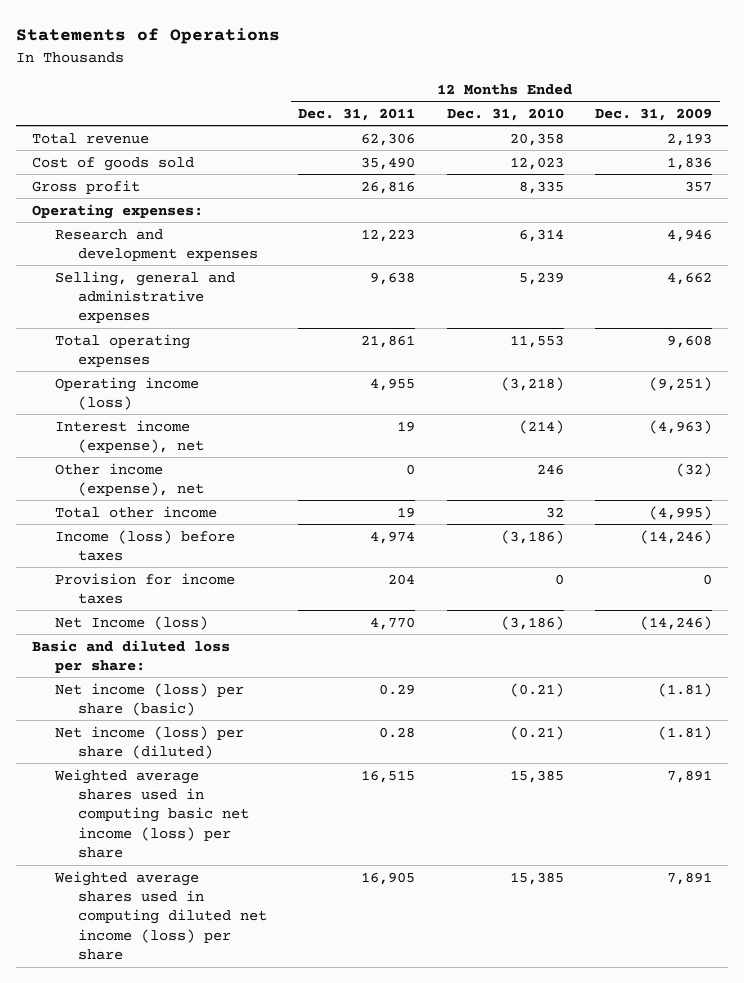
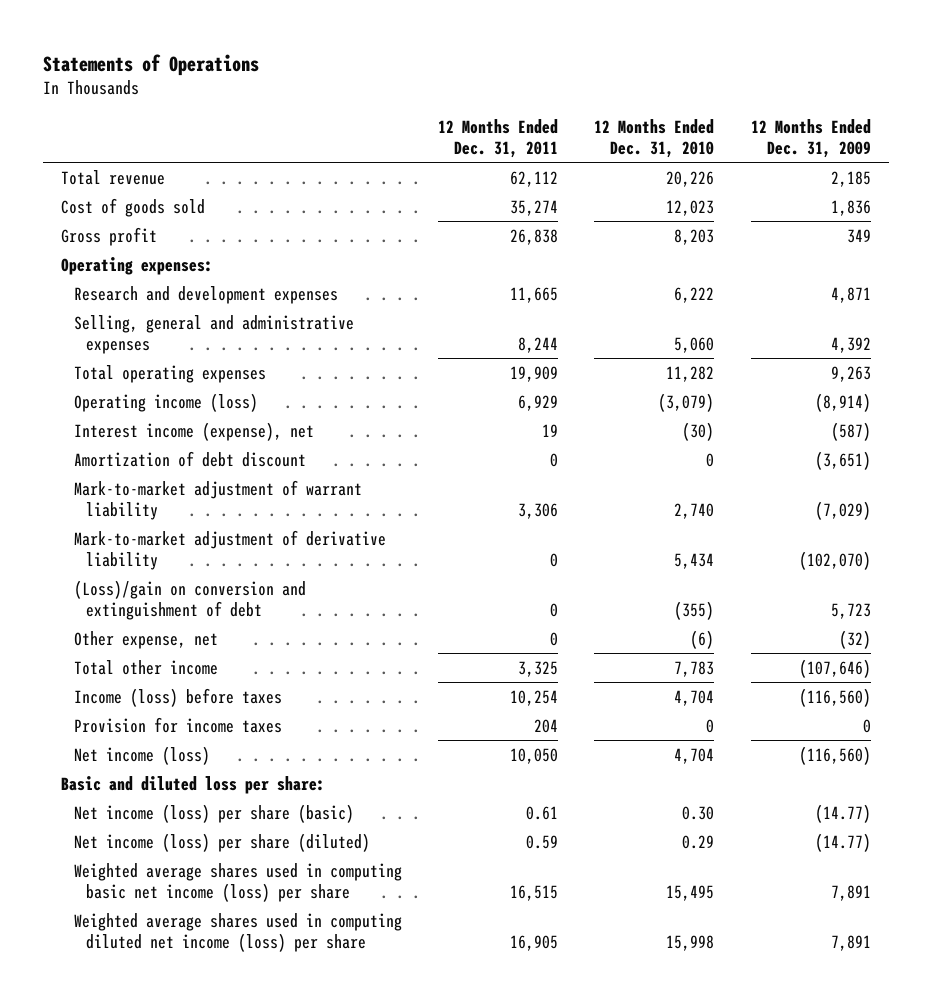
[361,132,416,146] 62,306 -> [510,170,559,187] 62,112
[509,132,564,146] 20,358 -> [666,170,715,187] 20,226
[667,132,713,146] 2,193 -> [830,170,871,187] 2,185
[361,156,416,170] 35,490 -> [510,199,559,216] 35,274
[361,180,416,194] 26,816 -> [510,228,559,245] 26,838
[518,180,564,194] 8,335 -> [674,228,715,245] 8,203
[685,180,713,192] 357 -> [846,228,871,243] 349
[361,228,416,242] 12,223 -> [510,286,559,303] 11,665
[518,228,564,242] 6,314 -> [674,286,715,303] 6,222
[667,228,713,242] 4,946 -> [830,286,871,303] 4,871
[370,271,416,285] 9,638 -> [518,336,559,353] 8,244
[518,271,564,285] 5,239 -> [674,336,715,353] 5,060
[667,271,713,285] 4,662 -> [830,336,871,353] 4,392
[361,334,416,348] 21,861 -> [510,365,559,382] 19,909
[509,334,564,348] 11,553 -> [666,365,715,382] 11,282
[667,334,713,348] 9,608 -> [830,365,871,382] 9,263
[370,377,416,391] 4,955 -> [518,394,559,411] 6,929
[500,376,564,391] (3,218) -> [658,392,715,412] (3,079)
[649,376,713,391] (9,251) -> [814,392,871,412] (8,914)
[518,419,564,434] (214) -> [682,421,715,441] (30)
[649,419,713,434] (4,963) -> [830,421,871,441] (587)
none -> [73,450,306,467] Amortization of debt discount
none -> [73,479,362,520] Mark-to-market adjustment of warrant liability
none -> [73,529,386,570] Mark-to-market adjustment of derivative liability
none -> [73,579,306,620] (Loss)/gain on conversion and extinguishment of debt
[54,462,204,496] Other income (expense), net -> [73,630,218,649] Other expense, net
[536,463,564,475] 246 -> [690,629,715,649] (6)
[397,506,416,518] 19 -> [518,660,559,677] 3,325
[545,506,564,518] 32 -> [674,660,715,677] 7,783
[649,505,713,520] (4,995) -> [798,658,871,678] (107,646)
[370,530,416,544] 4,974 -> [510,689,559,706] 10,254
[500,529,564,544] (3,186) -> [674,689,715,706] 4,704
[640,529,713,544] (14,246) -> [798,687,871,707] (116,560)
[54,615,208,630] Net Income (loss) -> [73,745,210,765] Net income (loss)
[370,616,416,630] 4,770 -> [510,747,559,764] 10,050
[500,615,564,630] (3,186) -> [674,747,715,764] 4,704
[640,615,713,630] (14,246) -> [798,745,871,765] (116,560)
[379,683,416,695] 0.29 -> [526,805,559,820] 0.61
[509,682,564,697] (0.21) -> [682,805,715,820] 0.30
[658,682,713,697] (1.81) -> [814,803,871,823] (14.77)
[379,726,416,738] 0.28 -> [526,834,559,849] 0.59
[509,725,564,740] (0.21) -> [682,834,715,849] 0.29
[658,725,713,740] (1.81) -> [814,832,871,852] (14.77)
[509,769,564,783] 15,385 -> [666,884,715,901] 15,495
[509,871,564,885] 15,385 -> [666,934,715,951] 15,998

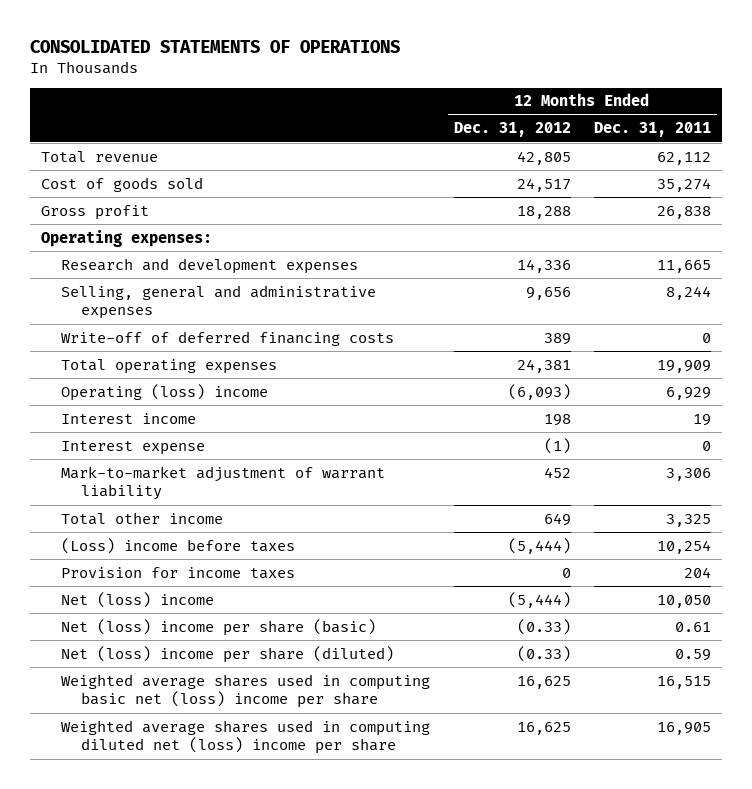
[43,53,260,76] Statements of Operations -> [29,39,400,53] CONSOLIDATED STATEMENTS OF OPERATIONS
[594,118,715,158] 12 Months Ended Dec. 31, 2010 -> none
[750,118,871,158] 12 Months Ended Dec. 31, 2009 -> none
none -> [453,122,571,138] Dec. 31, 2012
none -> [61,330,395,346] Write-off of deferred financing costs
[73,450,306,467] Amortization of debt discount -> none
[73,392,258,412] Operating income (loss) -> [61,383,269,401] Operating (loss) income
[73,421,314,441] Interest income (expense), net -> [61,412,197,424] Interest income
none -> [61,440,206,455] Interest expense
[73,529,386,570] Mark-to-market adjustment of derivative liability -> none
[73,579,306,620] (Loss)/gain on conversion and extinguishment of debt -> none
[73,630,218,649] Other expense, net -> none
[73,687,282,707] Income (loss) before taxes -> [61,537,296,554] (Loss) income before taxes
[61,775,326,794] Basic and diluted loss per share: -> none
[73,745,210,765] Net income (loss) -> [61,591,215,608] Net (loss) income
[73,803,354,823] Net income (loss) per share (basic) -> [61,618,377,636] Net (loss) income per share (basic)
[73,832,370,852] Net income (loss) per share (diluted) -> [61,645,395,663] Net (loss) income per share (diluted)
[73,862,402,902] Weighted average shares used in computing basic net income (loss) per share -> [61,673,431,709] Weighted average shares used in computing basic net (loss) income per share
[73,912,402,952] Weighted average shares used in computing diluted net income (loss) per share -> [61,719,431,755] Weighted average shares used in computing diluted net (loss) income per share

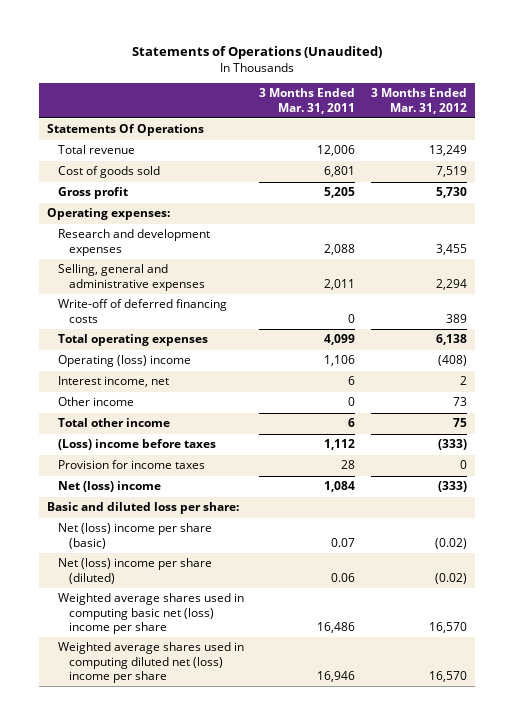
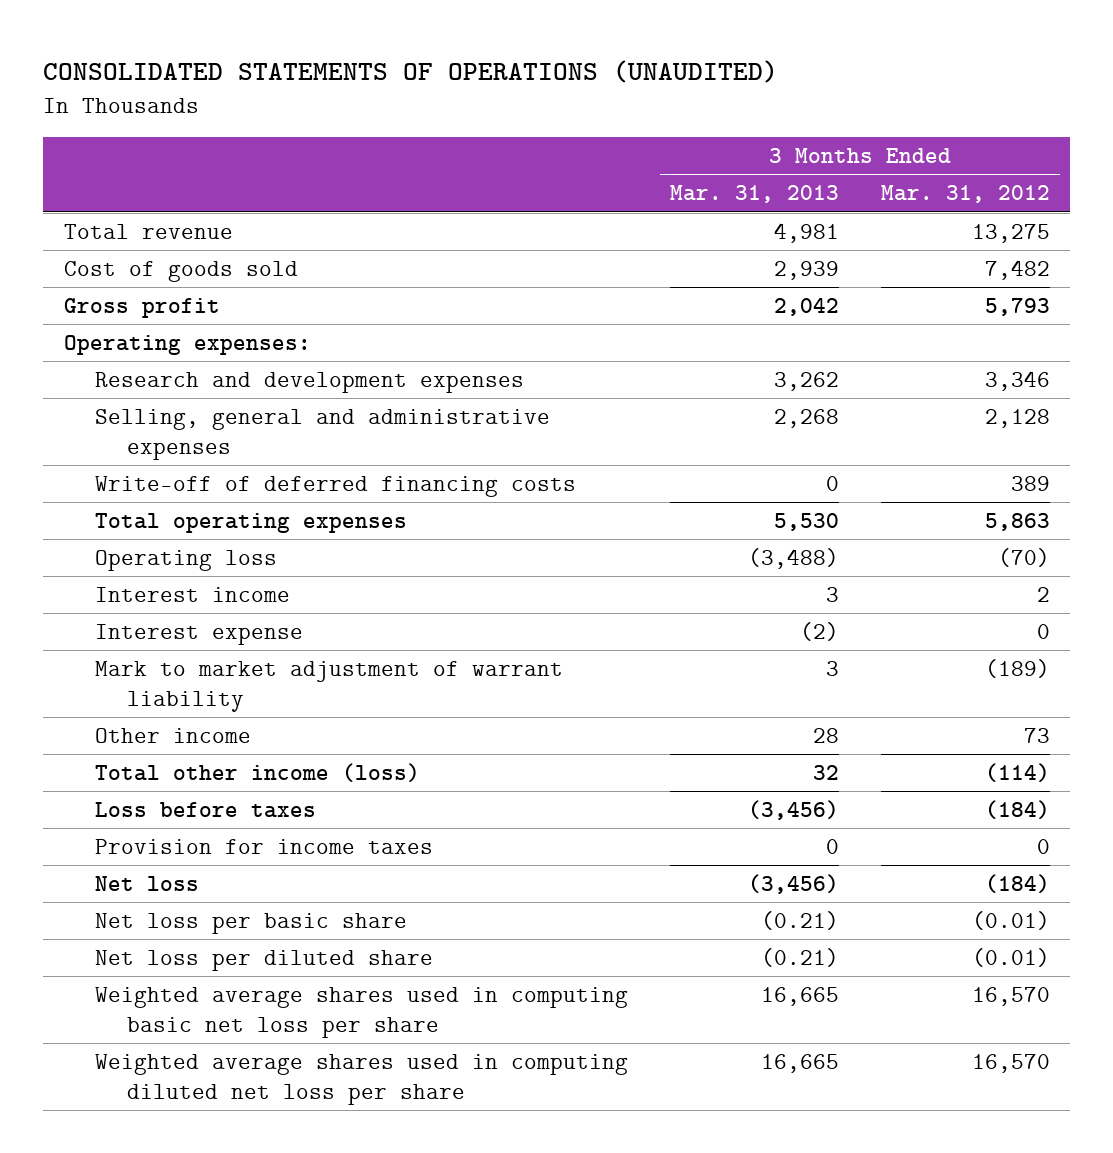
[131,46,382,60] Statements of Operations (Unaudited) -> [42,60,778,84] CONSOLIDATED STATEMENTS OF OPERATIONS (UNAUDITED)
[259,88,356,114] 3 Months Ended Mar. 31, 2011 -> none
none -> [669,185,839,204] Mar. 31, 2013
[46,124,204,137] Statements Of Operations -> none
[428,145,467,157] 13,249 -> [971,223,1050,243] 13,275
[435,166,467,178] 7,519 -> [984,259,1050,280] 7,482
[435,187,467,199] 5,730 -> [984,297,1050,316] 5,793
[435,243,467,255] 3,455 -> [984,370,1050,391] 3,346
[435,278,467,290] 2,294 -> [984,408,1050,428] 2,128
[435,334,467,346] 6,138 -> [984,512,1050,531] 5,863
[58,355,192,368] Operating (loss) income -> [95,549,278,571] Operating loss
[437,355,467,367] (408) -> [997,547,1050,567] (70)
[58,376,170,388] Interest income, net -> [95,586,291,602] Interest income
none -> [95,623,304,645] Interest expense
none -> [95,660,564,713] Mark to market adjustment of warrant liability
[58,418,171,428] Total other income -> [95,762,421,782] Total other income (loss)
[452,418,467,428] 75 -> [984,762,1050,782] (114)
[58,439,217,451] (Loss) income before taxes -> [95,801,317,818] Loss before taxes
[437,439,467,451] (333) -> [984,799,1050,819] (184)
[46,502,239,515] Basic and diluted loss per share: -> none
[58,481,162,493] Net (loss) income -> [95,875,200,891] Net loss
[437,481,467,493] (333) -> [984,873,1050,893] (184)
[58,523,213,549] Net (loss) income per share (basic) -> [95,912,408,934] Net loss per basic share
[434,537,467,549] (0.02) -> [971,910,1050,930] (0.01)
[58,558,213,584] Net (loss) income per share (diluted) -> [95,949,434,971] Net loss per diluted share
[434,572,467,584] (0.02) -> [971,947,1050,967] (0.01)
[58,593,245,634] Weighted average shares used in computing basic net (loss) income per share -> [95,986,629,1039] Weighted average shares used in computing basic net loss per share
[58,642,245,683] Weighted average shares used in computing diluted net (loss) income per share -> [95,1053,629,1106] Weighted average shares used in computing diluted net loss per share

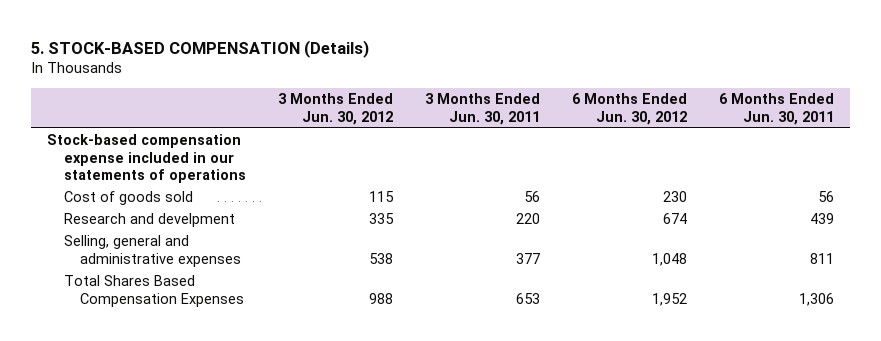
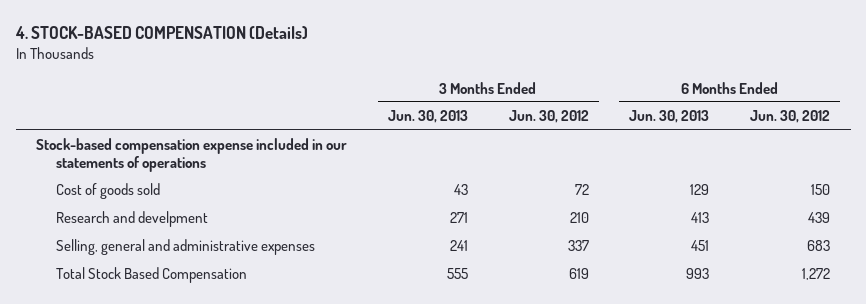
[31,39,370,58] 5. STOCK-BASED COMPENSATION (Details) -> [14,26,308,40] 4. STOCK-BASED COMPENSATION (Details)
[424,93,540,125] 3 Months Ended Jun. 30, 2011 -> none
[718,93,834,125] 6 Months Ended Jun. 30, 2011 -> none
none -> [387,110,468,124] Jun. 30, 2013
none -> [629,110,710,124] Jun. 30, 2013
[368,191,394,203] 115 -> [574,184,589,196] 72
[662,191,687,203] 230 -> [811,184,831,196] 150
[368,213,394,225] 335 -> [569,212,589,224] 210
[662,213,687,225] 674 -> [808,212,831,224] 439
[368,252,393,264] 538 -> [567,240,589,252] 337
[651,252,687,266] 1,048 -> [807,240,831,252] 683
[63,275,245,307] Total Shares Based Compensation Expenses -> [55,267,247,284] Total Stock Based Compensation
[368,292,393,304] 988 -> [568,268,589,280] 619
[651,292,687,306] 1,952 -> [802,268,831,281] 1,272

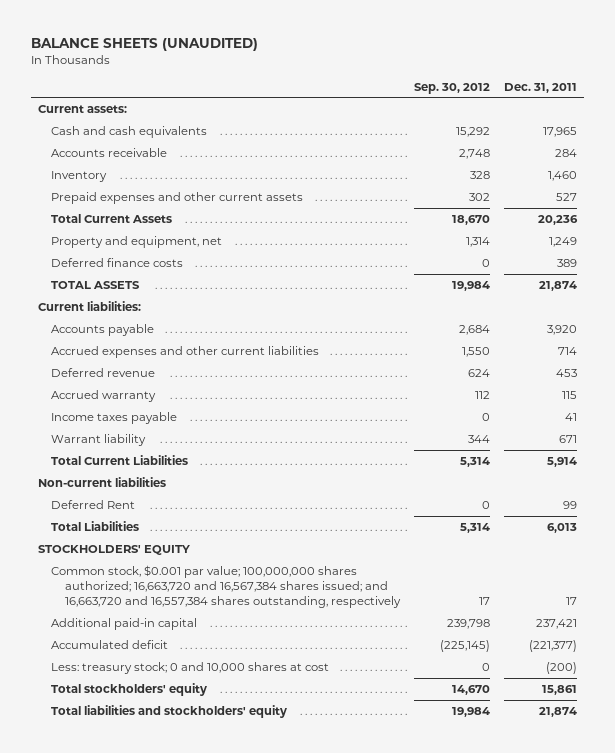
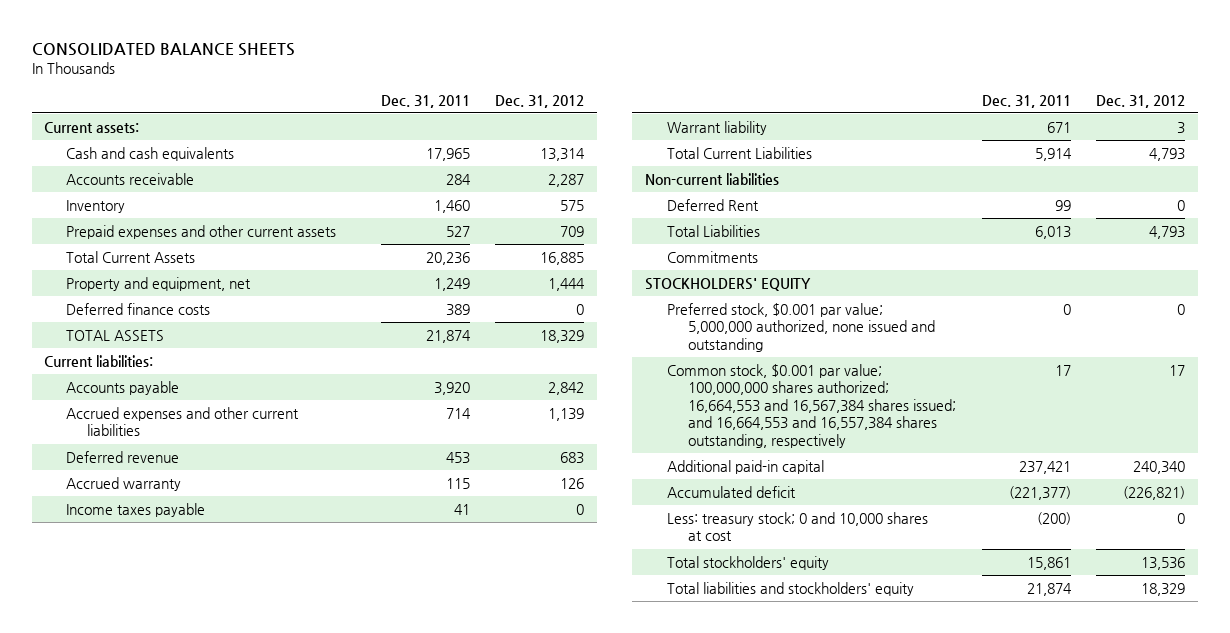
[30,38,258,52] BALANCE SHEETS (UNAUDITED) -> [31,42,295,56] CONSOLIDATED BALANCE SHEETS
[414,82,491,94] Sep. 30, 2012 -> none
none -> [495,94,585,108] Dec. 31, 2012
none -> [666,251,758,264] Commitments
none -> [666,303,936,352] Preferred stock, $0.001 par value; 5,000,000 authorized, none issued and outstanding
[51,564,402,608] Common stock, $0.001 par value; 100,000,000 shares authorized; 16,663,720 and 16,567,384 shares issued; and 16,663,720 and 16,557,384 shares outstanding, respectively -> [666,364,957,448] Common stock, $0.001 par value; 100,000,000 shares authorized; 16,664,553 and 16,567,384 shares issued; and 16,664,553 and 16,557,384 shares outstanding, respectively

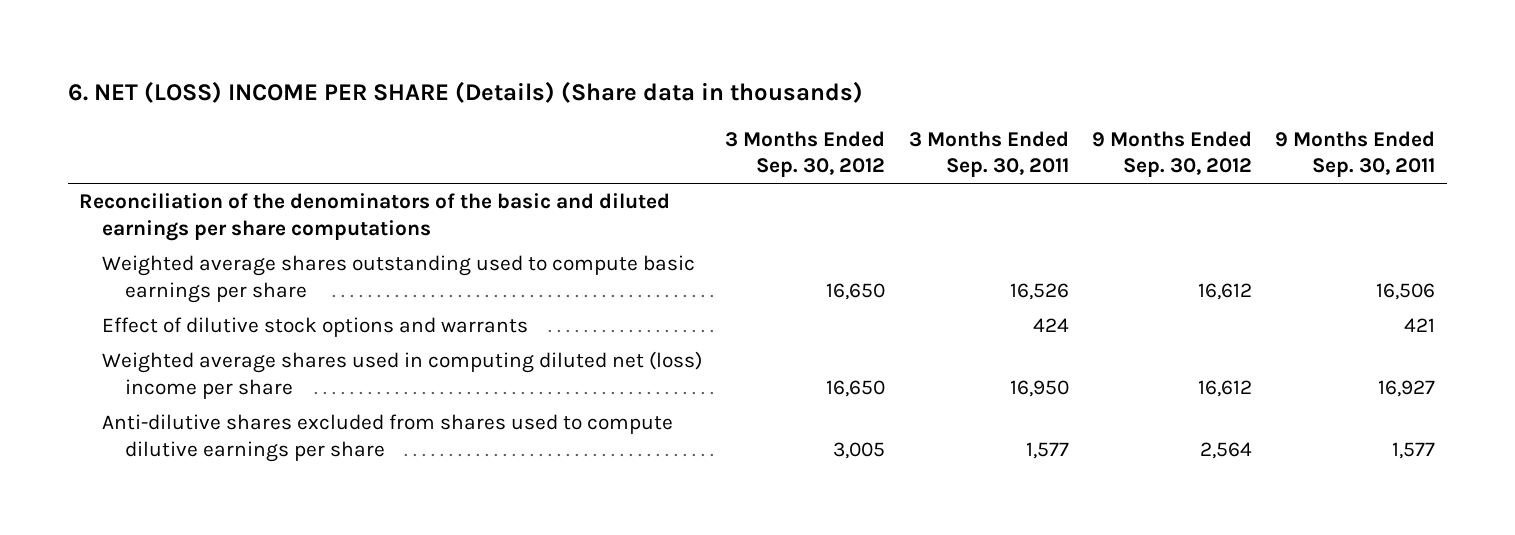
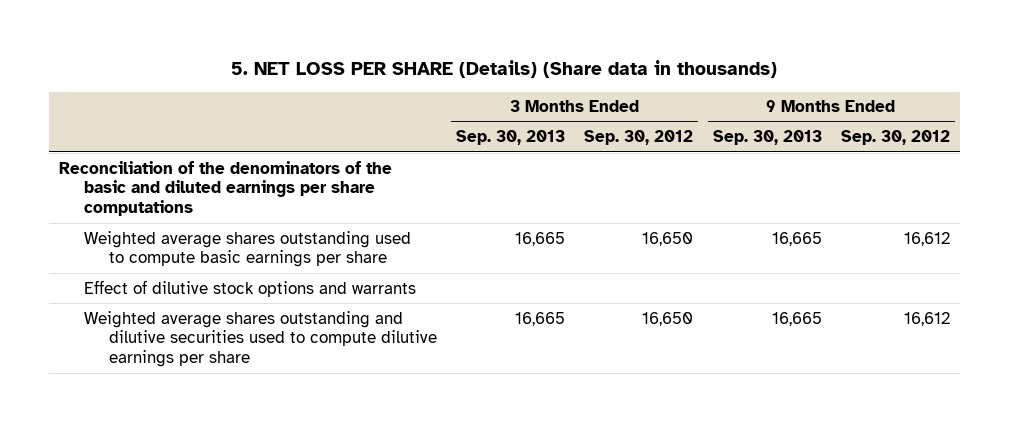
[67,81,863,104] 6. NET (LOSS) INCOME PER SHARE (Details) (Share data in thousands) -> [231,59,778,78] 5. NET LOSS PER SHARE (Details) (Share data in thousands)
[908,130,1069,178] 3 Months Ended Sep. 30, 2011 -> none
[1275,130,1436,178] 9 Months Ended Sep. 30, 2011 -> none
none -> [456,130,566,146] Sep. 30, 2013
none -> [712,130,822,146] Sep. 30, 2013
[101,414,673,463] Anti-dilutive shares excluded from shares used to compute dilutive earnings per share -> none
[101,351,702,400] Weighted average shares used in computing diluted net (loss) income per share -> [83,310,437,368] Weighted average shares outstanding and dilutive securities used to compute dilutive earnings per share

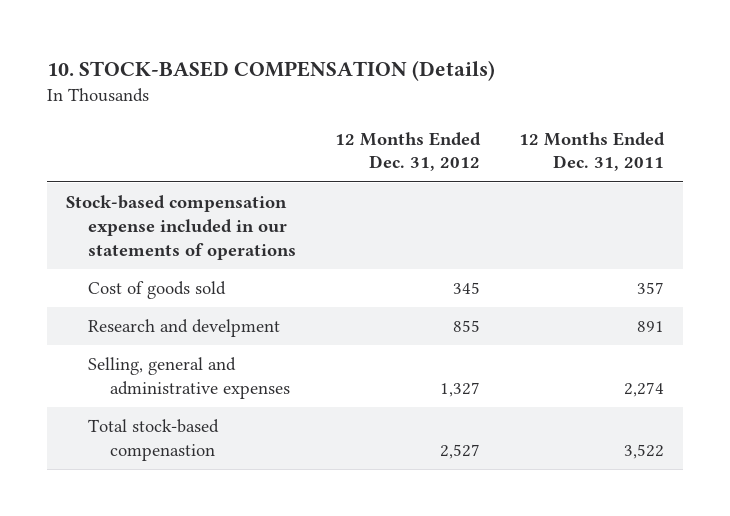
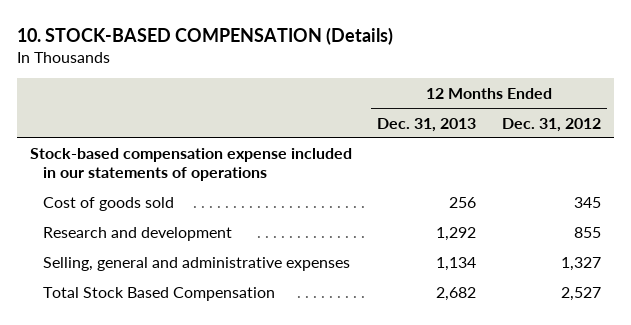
[518,131,665,172] 12 Months Ended Dec. 31, 2011 -> none
none -> [377,117,477,132] Dec. 31, 2013
[88,319,281,338] Research and develpment -> [43,227,233,242] Research and development
[88,419,220,461] Total stock-based compenastion -> [43,287,276,302] Total Stock Based Compensation

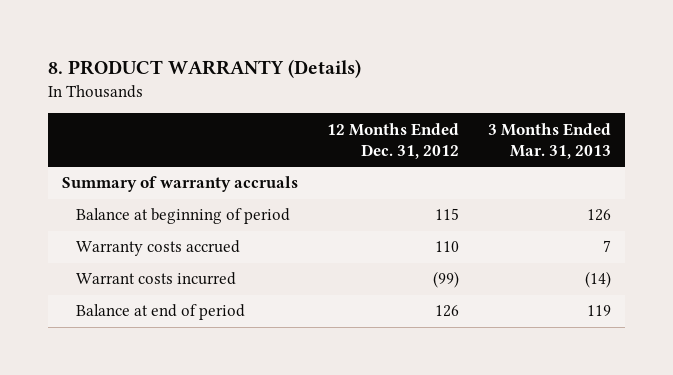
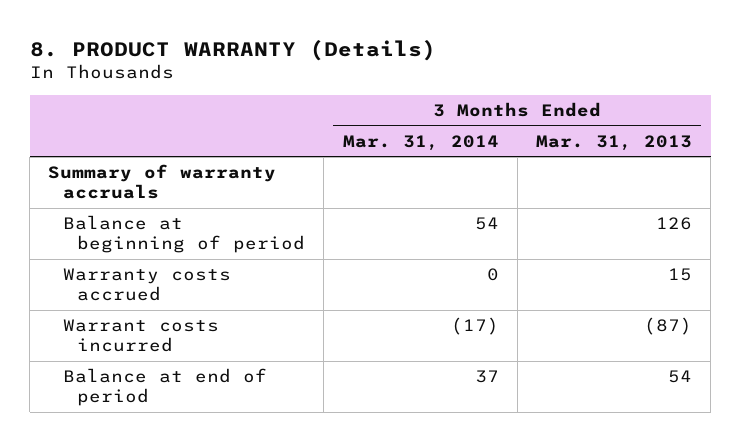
[327,122,460,159] 12 Months Ended Dec. 31, 2012 -> none
none -> [342,134,499,151] Mar. 31, 2014
[603,240,612,253] 7 -> [668,268,693,282] 15
[585,271,612,289] (14) -> [644,317,693,336] (87)
[587,305,612,317] 119 -> [668,370,693,384] 54

